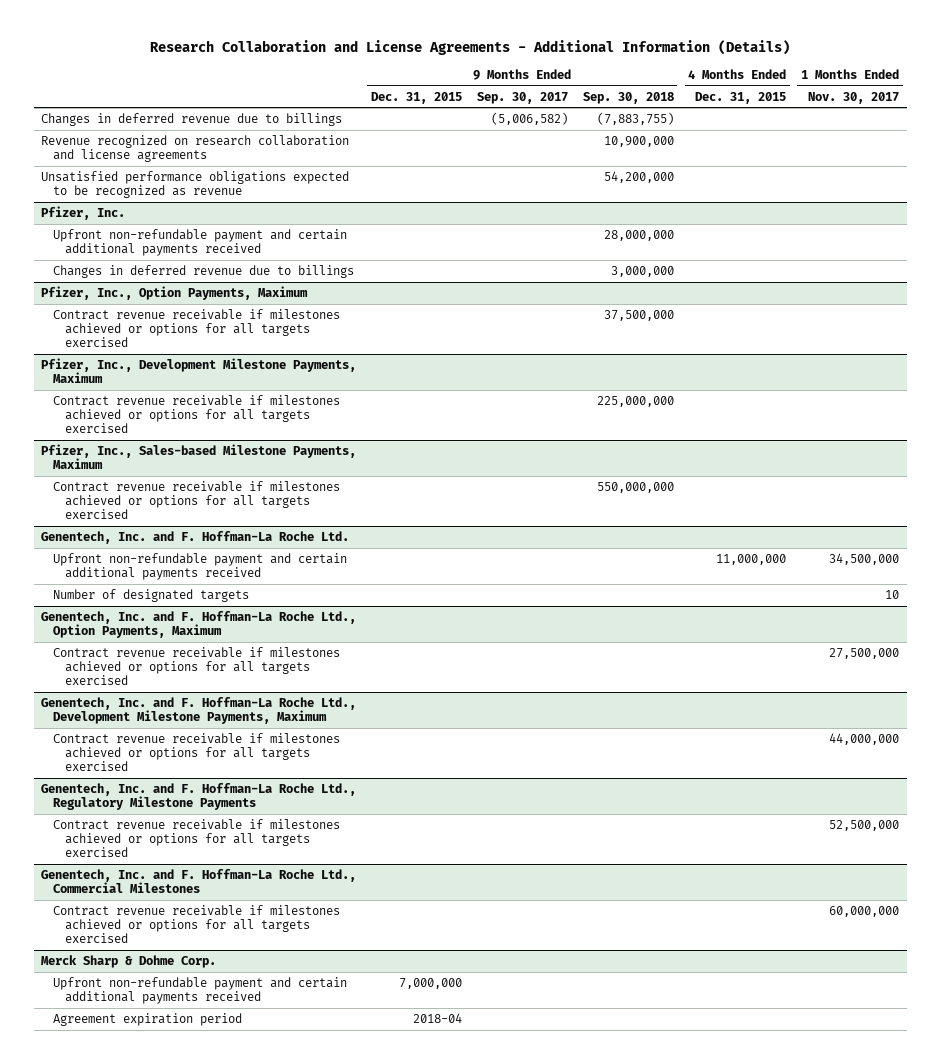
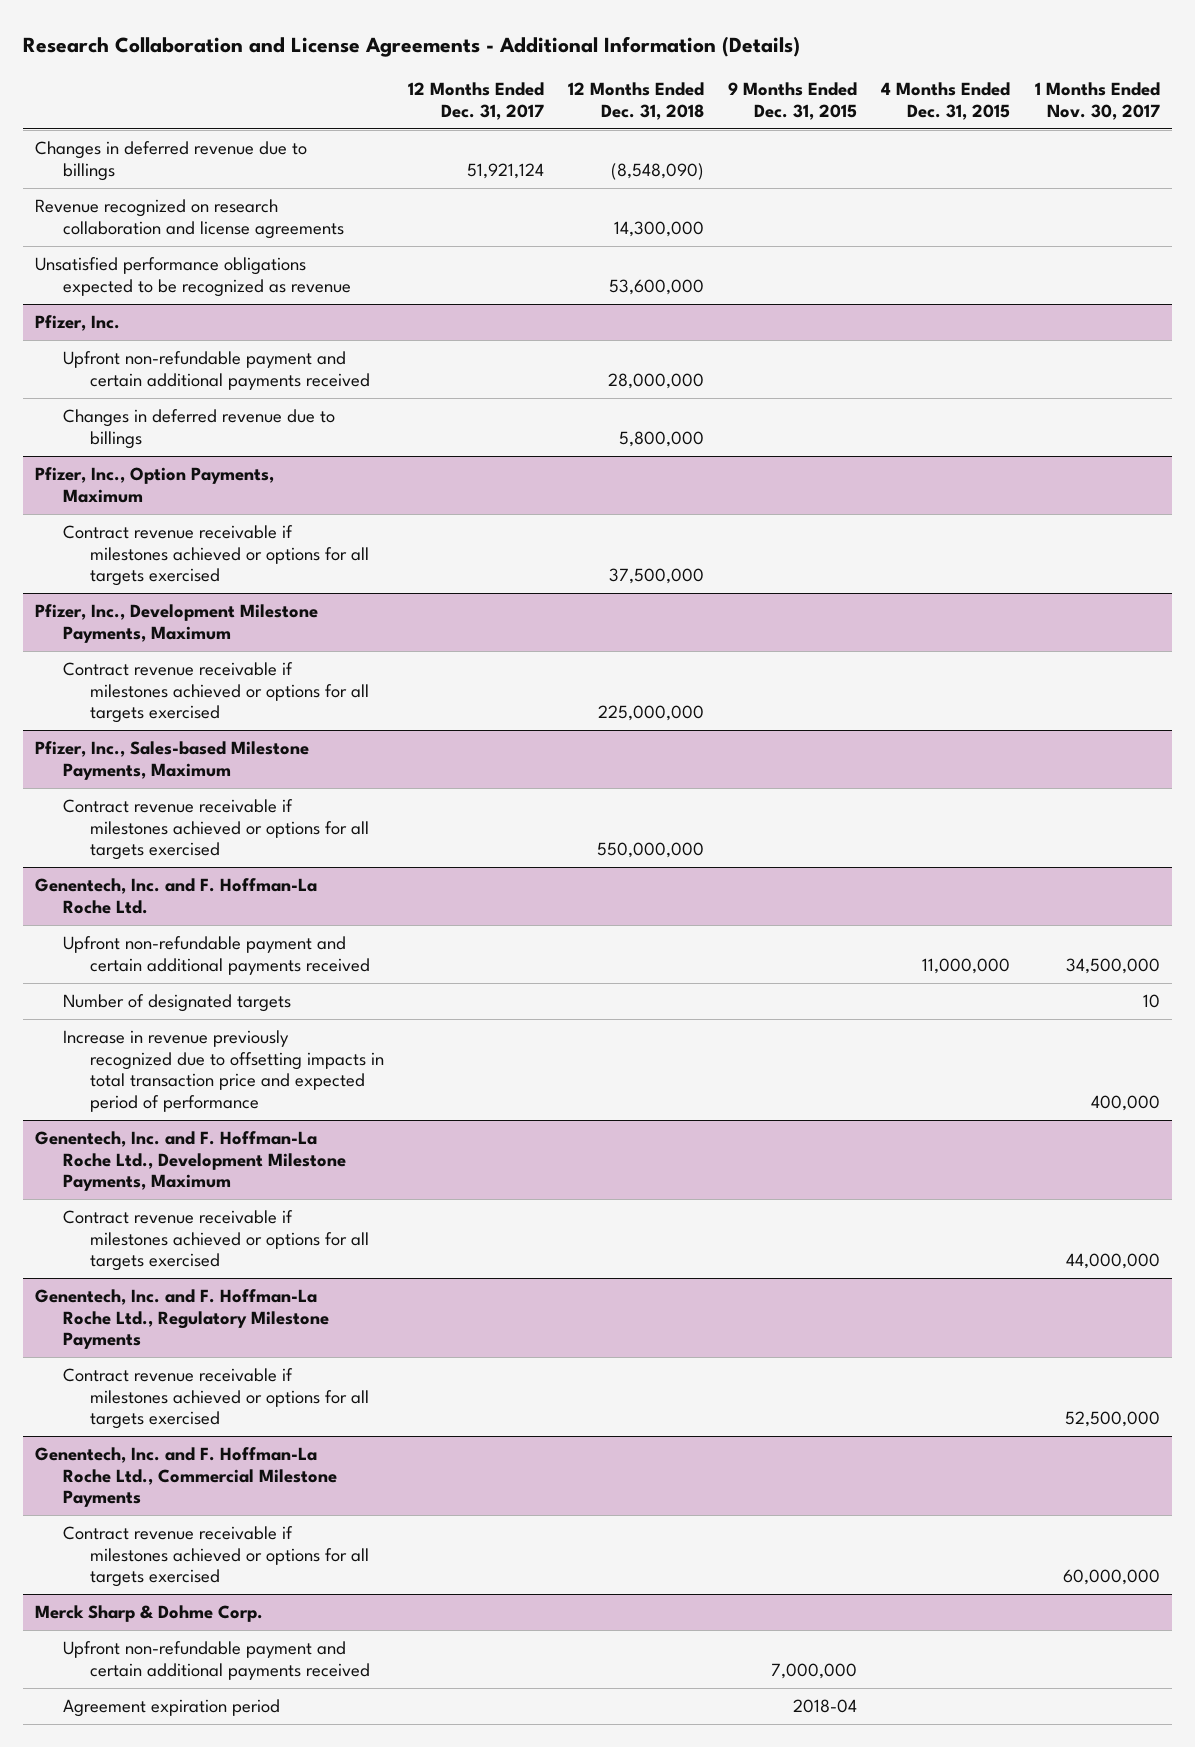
[476,91,568,104] Sep. 30, 2017 -> none
[582,91,674,104] Sep. 30, 2018 -> none
none -> [408,82,545,120] 12 Months Ended Dec. 31, 2017
none -> [568,82,705,120] 12 Months Ended Dec. 31, 2018
[41,610,357,638] Genentech, Inc. and F. Hoffman-La Roche Ltd., Option Payments, Maximum -> none
[52,646,340,685] Contract revenue receivable if milestones achieved or options for all targets exercised -> none
none -> [62,1030,384,1113] Increase in revenue previously recognized due to offsetting impacts in total transaction price and expected period of performance
[41,868,357,893] Genentech, Inc. and F. Hoffman-La Roche Ltd., Commercial Milestones -> [35,1447,337,1508] Genentech, Inc. and F. Hoffman-La Roche Ltd., Commercial Milestone Payments

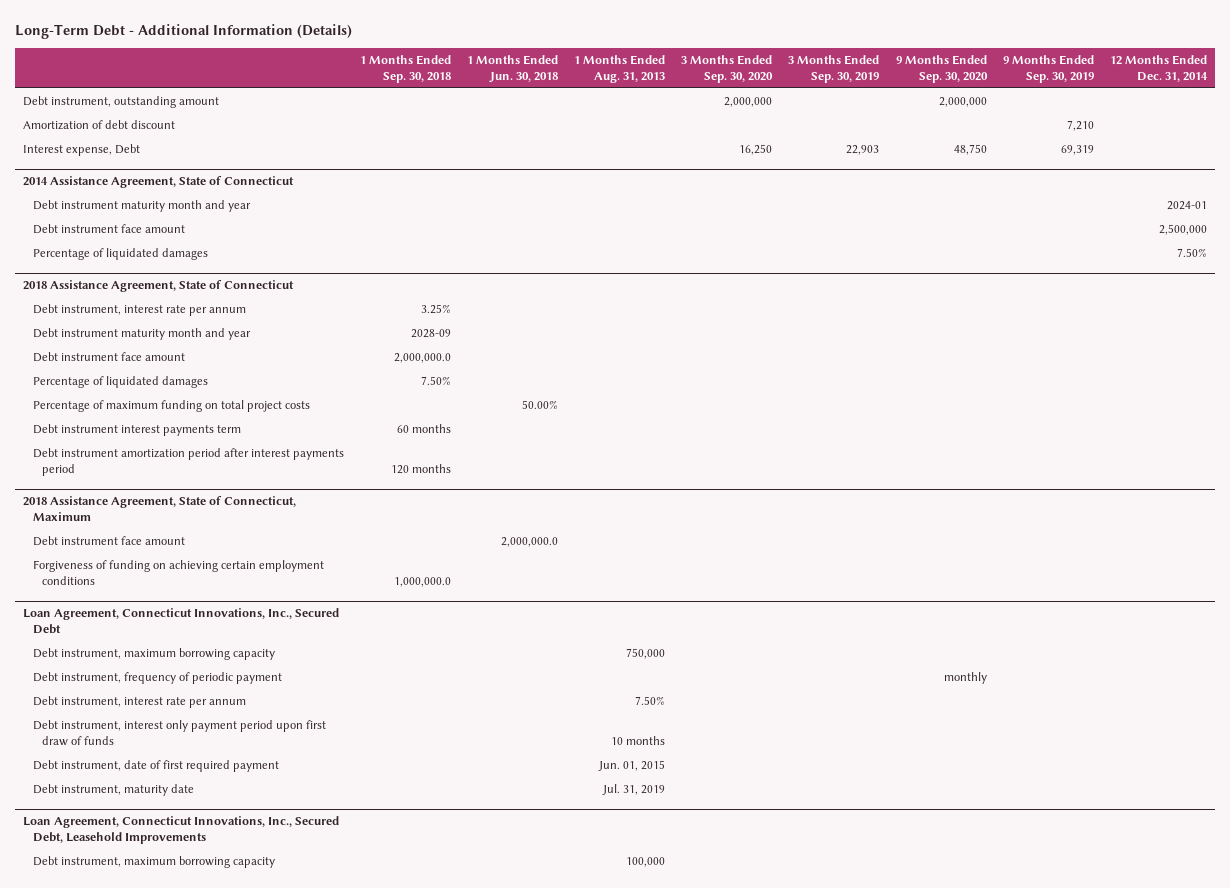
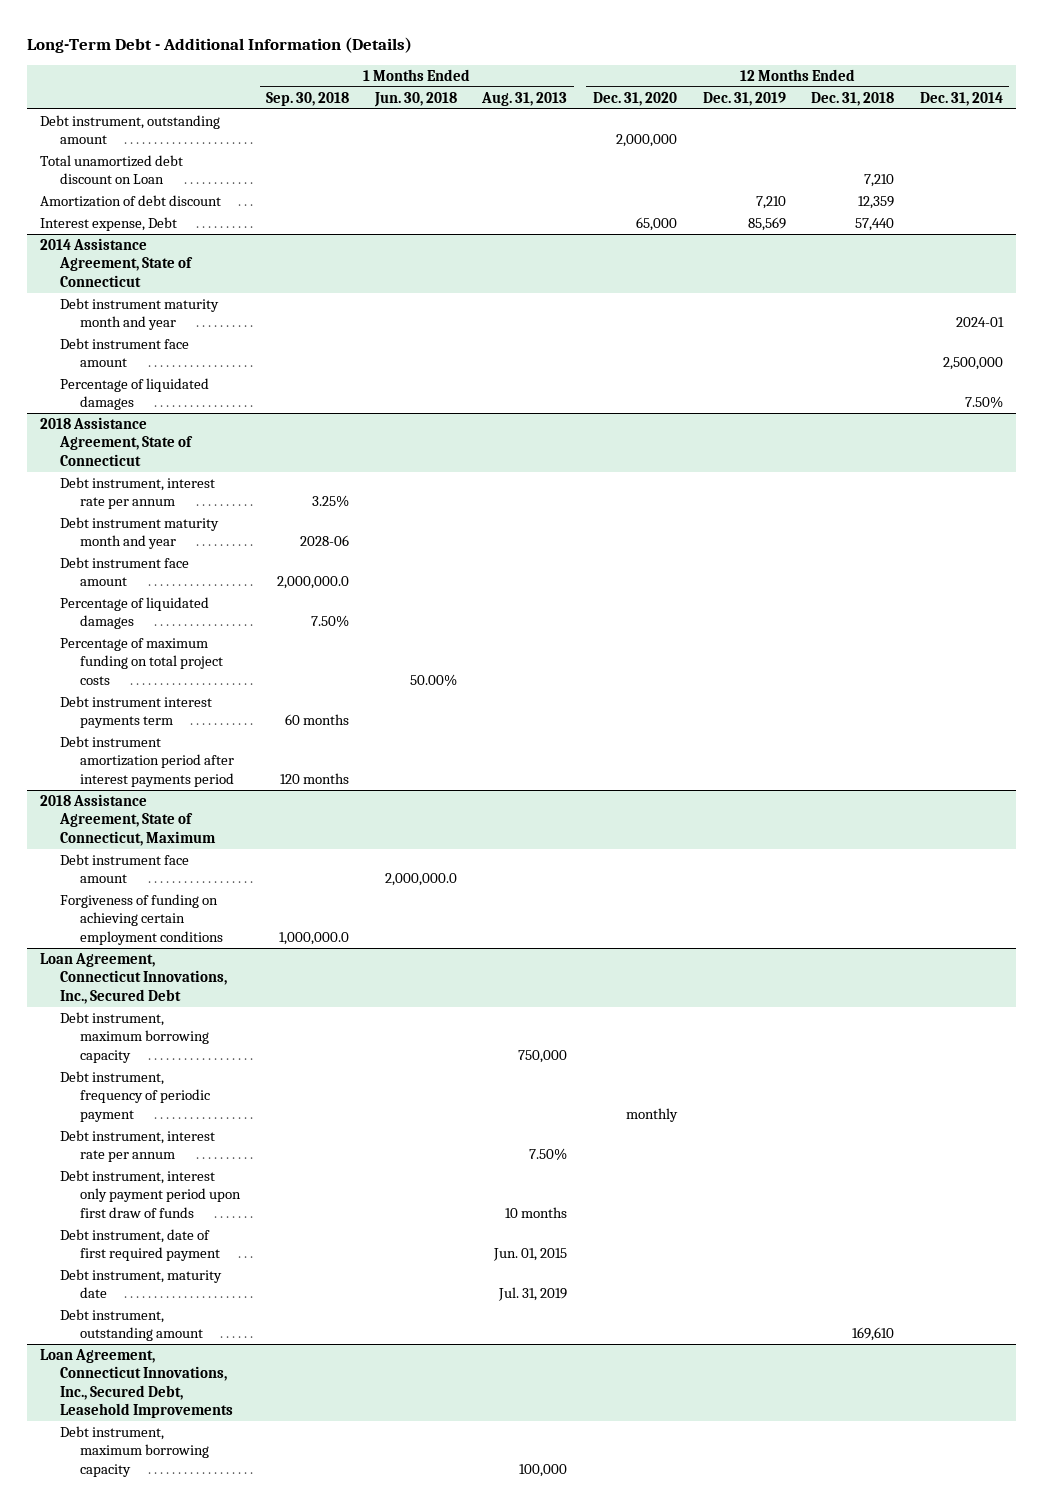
[681,54,774,84] 3 Months Ended Sep. 30, 2020 -> none
[788,54,880,84] 3 Months Ended Sep. 30, 2019 -> none
[895,54,988,84] 9 Months Ended Sep. 30, 2020 -> none
[1002,54,1094,84] 9 Months Ended Sep. 30, 2019 -> none
none -> [592,91,677,106] Dec. 31, 2020
none -> [702,91,786,106] Dec. 31, 2019
none -> [811,91,895,106] Dec. 31, 2018
none -> [39,155,183,185] Total unamortized debt discount on Loan
[410,329,451,339] 2028-09 -> [300,535,350,547] 2028-06
none -> [60,1309,204,1342] Debt instrument, outstanding amount

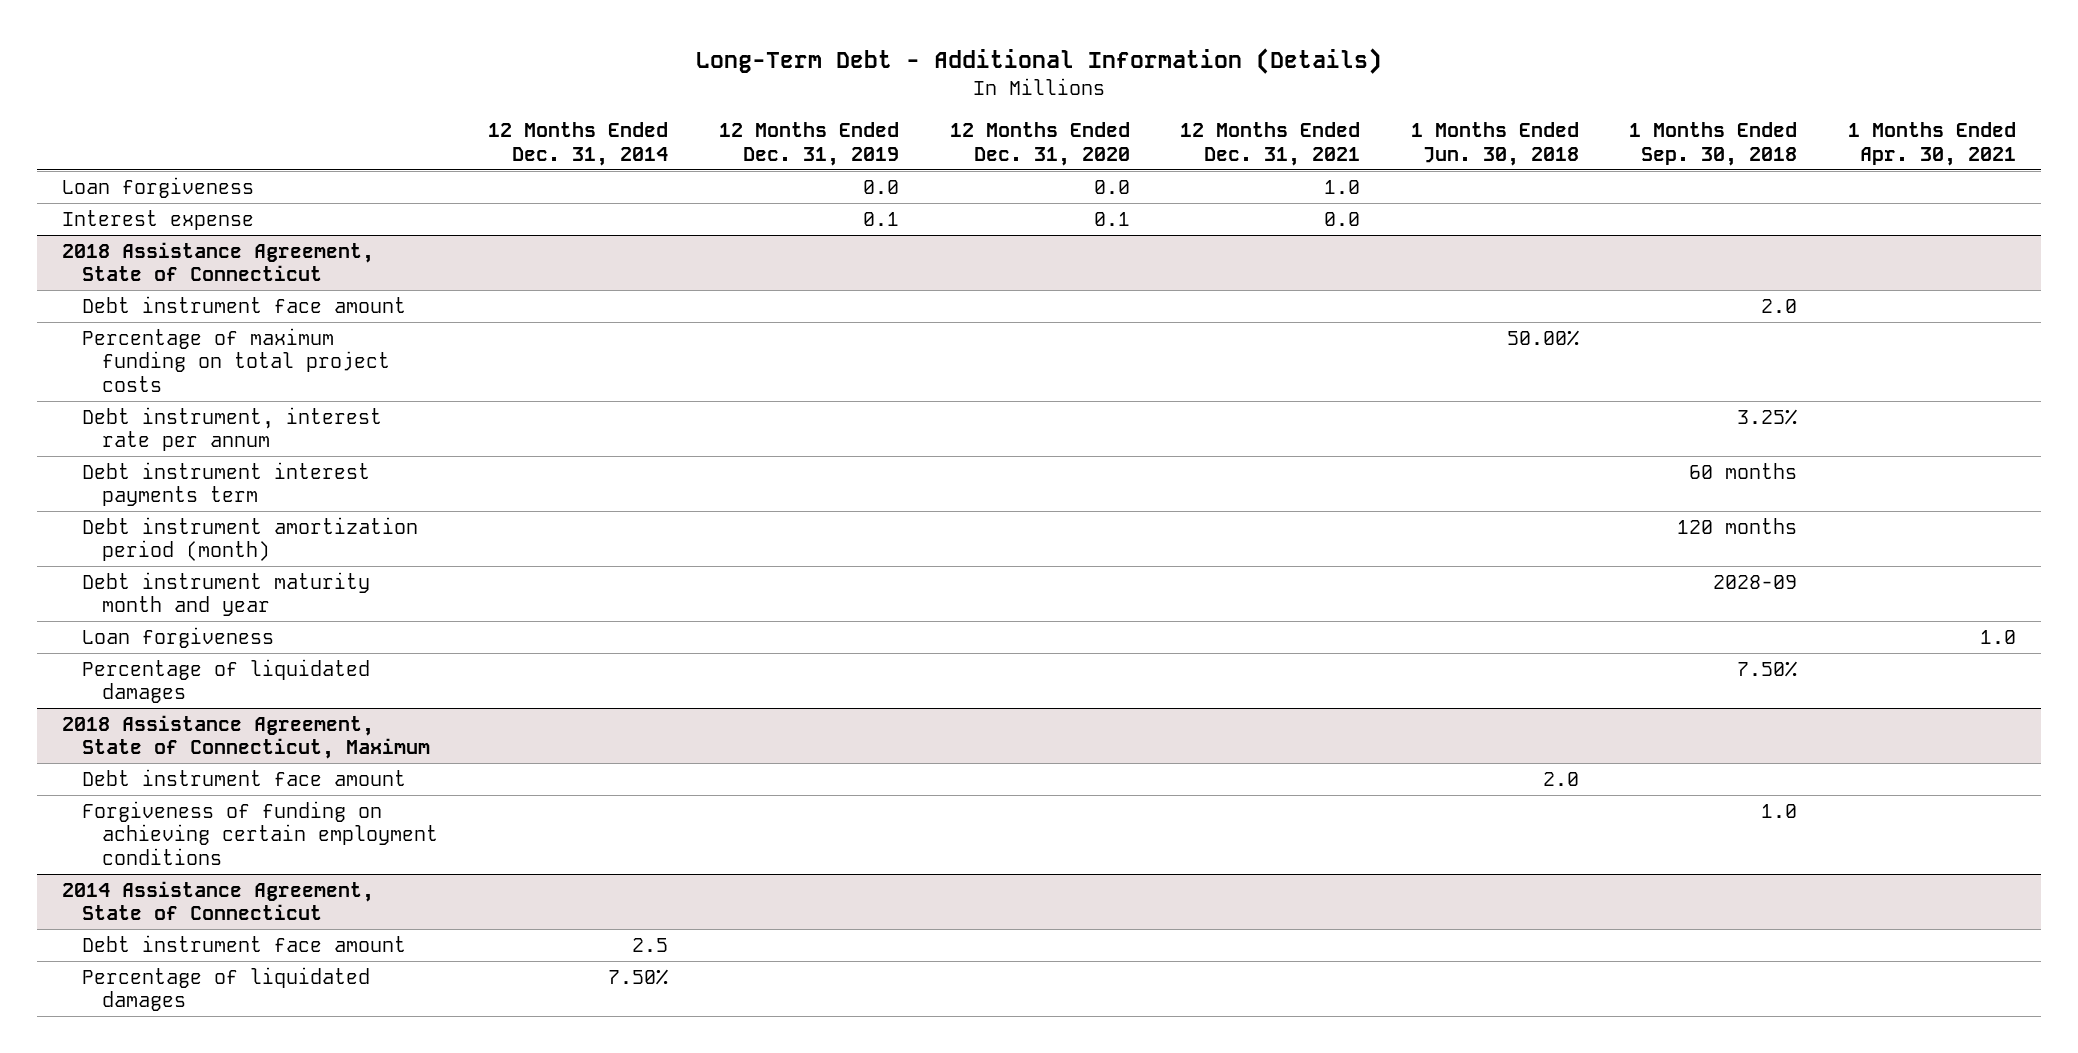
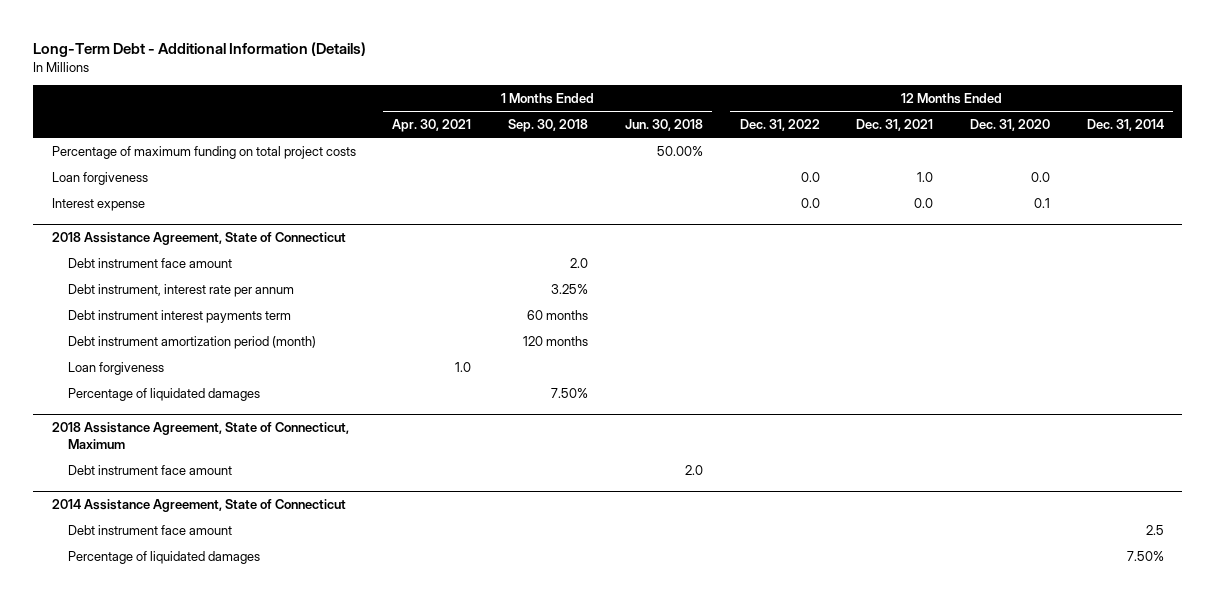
[718,122,899,166] 12 Months Ended Dec. 31, 2019 -> none
none -> [739,118,820,131] Dec. 31, 2022
none -> [51,145,356,159] Percentage of maximum funding on total project costs
[82,327,390,392] Percentage of maximum funding on total project costs -> none
[82,571,371,617] Debt instrument maturity month and year -> none
[82,800,438,865] Forgiveness of funding on achieving certain employment conditions -> none

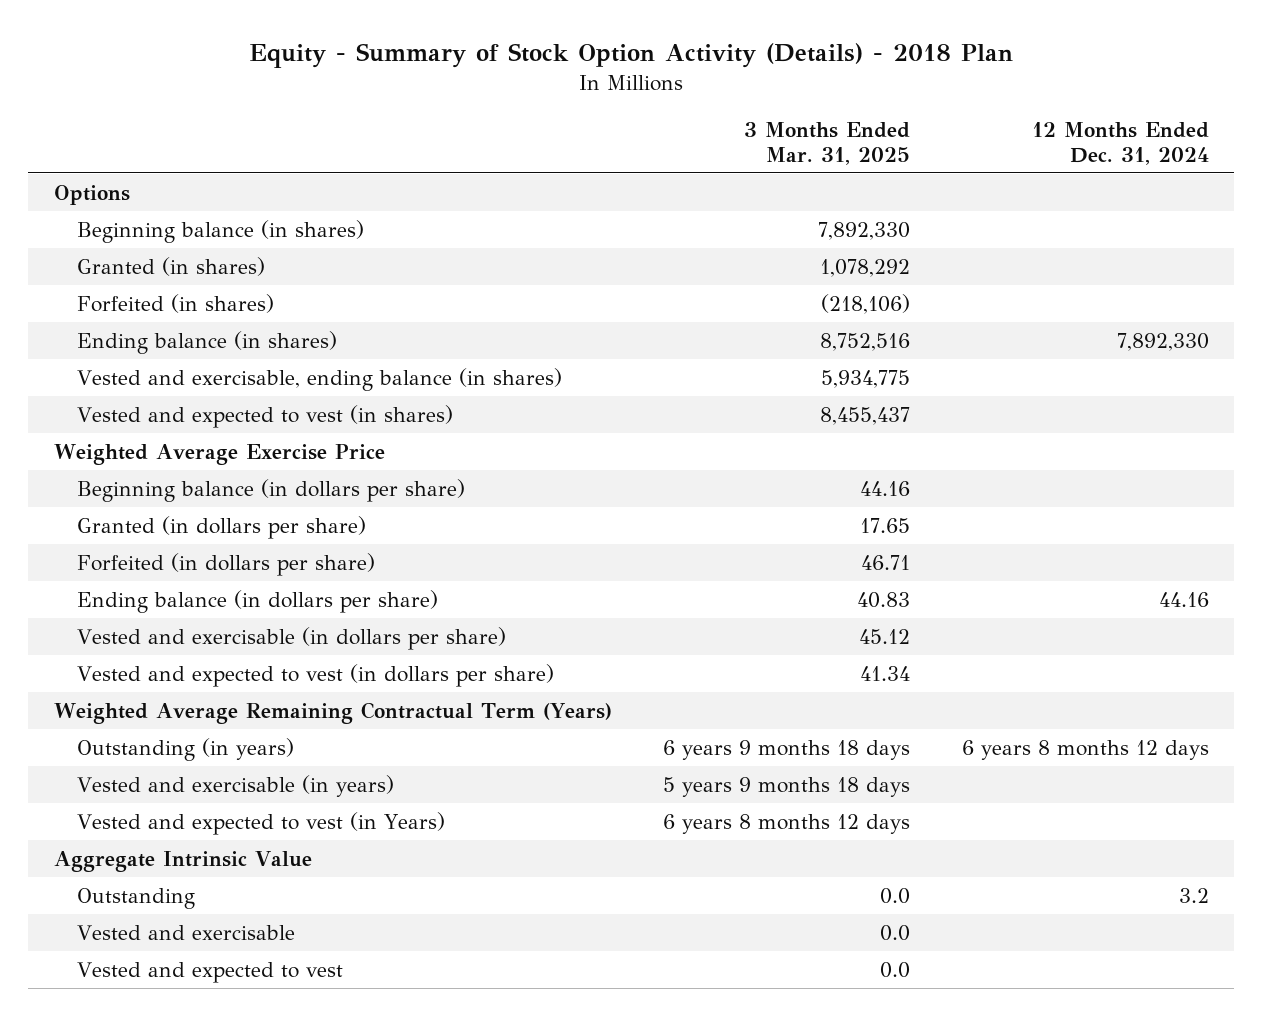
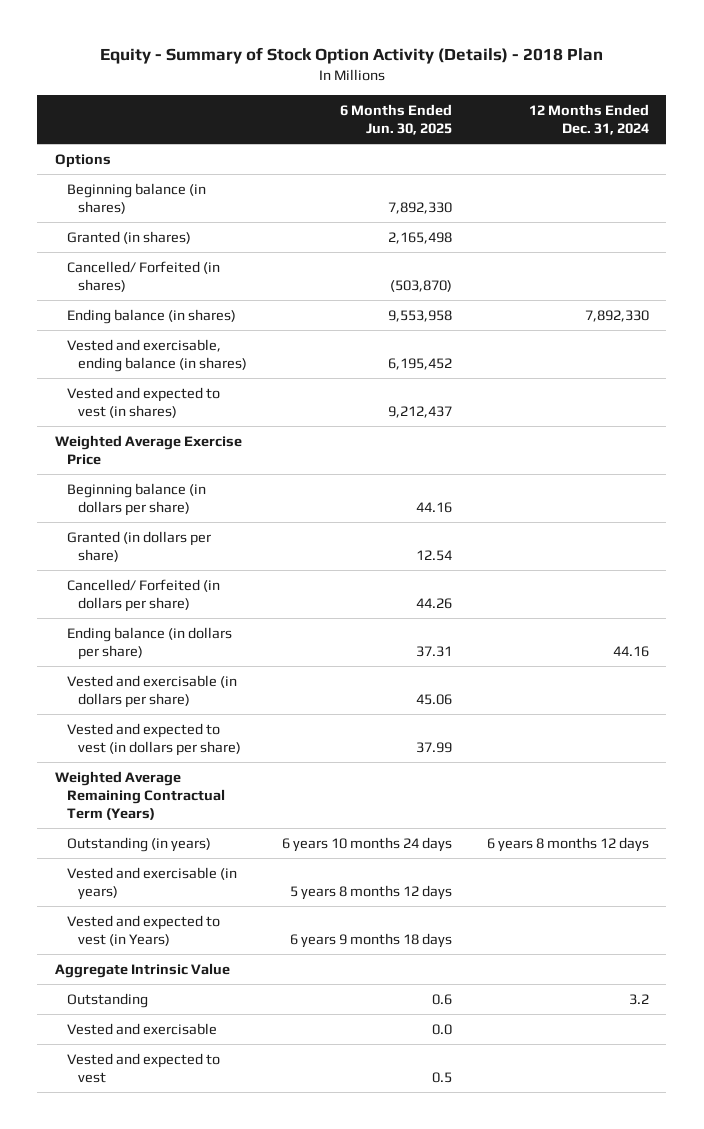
[744,121,911,165] 3 Months Ended Mar. 31, 2025 -> none
none -> [340,103,453,135] 6 Months Ended Jun. 30, 2025
[77,293,275,313] Forfeited (in shares) -> [66,260,220,293] Cancelled/ Forfeited (in shares)
[77,552,376,576] Forfeited (in dollars per share) -> [66,578,220,613] Cancelled/ Forfeited (in dollars per share)

